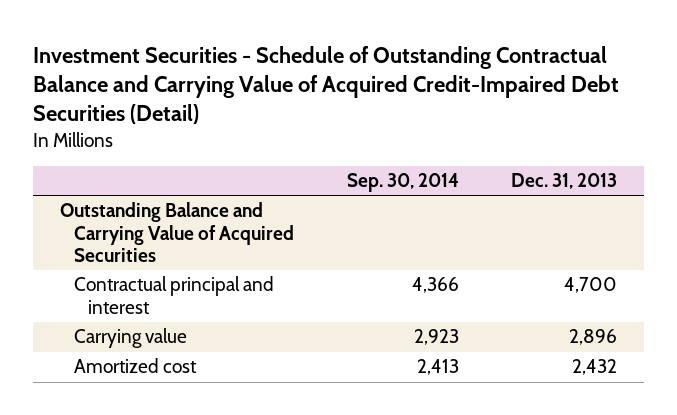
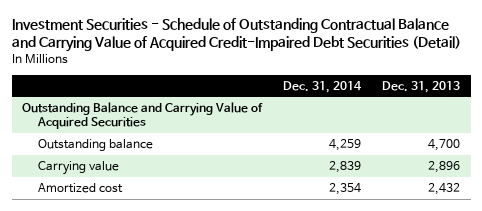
[346,173,459,193] Sep. 30, 2014 -> none
none -> [283,80,363,93] Dec. 31, 2014
[73,276,274,314] Contractual principal and interest -> [37,139,153,152] Outstanding balance

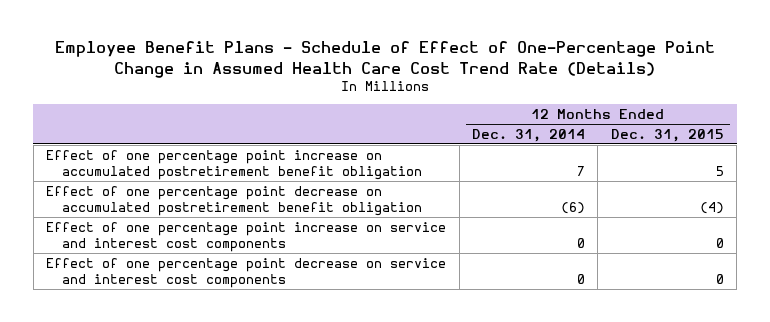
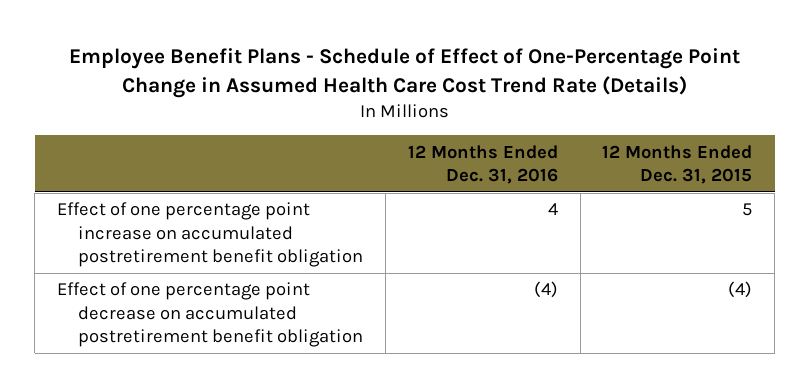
[472,128,586,142] Dec. 31, 2014 -> none
none -> [407,144,558,184] 12 Months Ended Dec. 31, 2016
[46,221,447,253] Effect of one percentage point increase on service and interest cost components -> none
[46,257,447,289] Effect of one percentage point decrease on service and interest cost components -> none

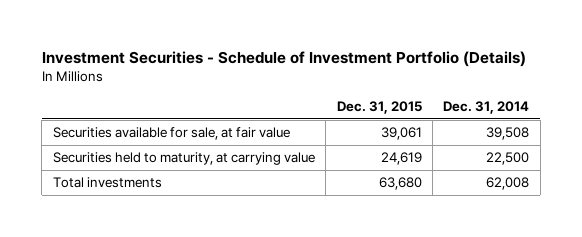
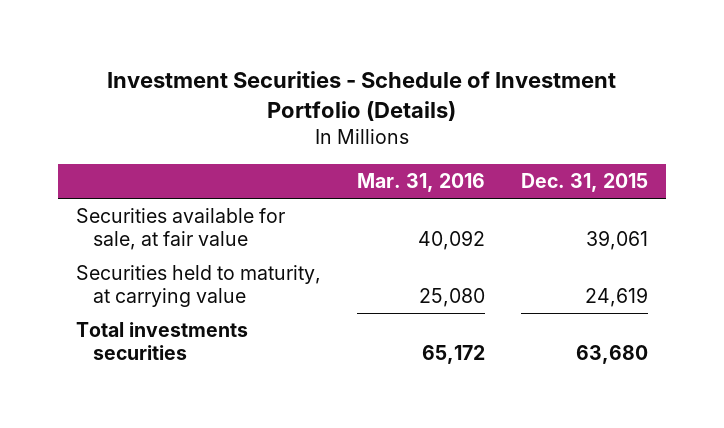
[443,101,530,115] Dec. 31, 2014 -> none
none -> [357,172,486,192] Mar. 31, 2016
[52,177,162,189] Total investments -> [76,322,249,360] Total investments securities

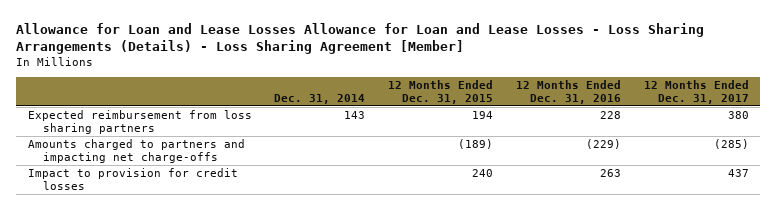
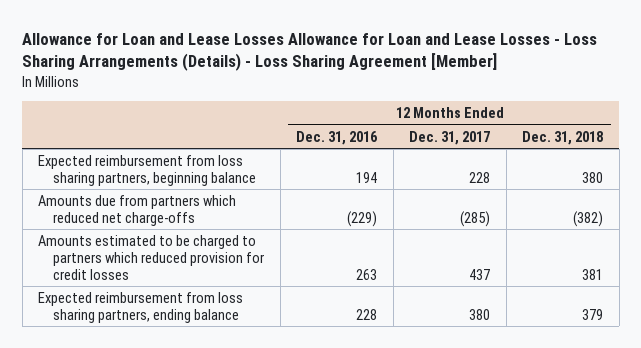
[274,93,366,104] Dec. 31, 2014 -> none
[388,79,494,104] 12 Months Ended Dec. 31, 2015 -> none
none -> [522,130,604,145] Dec. 31, 2018
[27,110,252,134] Expected reimbursement from loss sharing partners -> [38,154,257,186] Expected reimbursement from loss sharing partners, beginning balance
[599,111,621,120] 228 -> [356,171,378,183] 194
[727,111,749,120] 380 -> [469,171,491,183] 228
[27,139,245,163] Amounts charged to partners and impacting net charge-offs -> [38,194,237,226] Amounts due from partners which reduced net charge-offs
[27,168,238,190] Impact to provision for credit losses -> [38,234,265,280] Amounts estimated to be charged to partners which reduced provision for credit losses
none -> [38,291,244,323] Expected reimbursement from loss sharing partners, ending balance

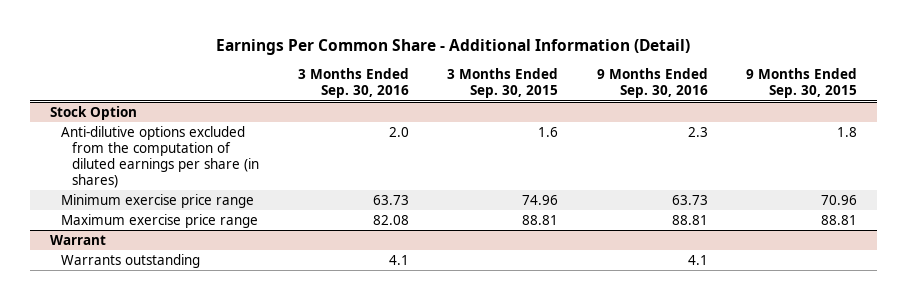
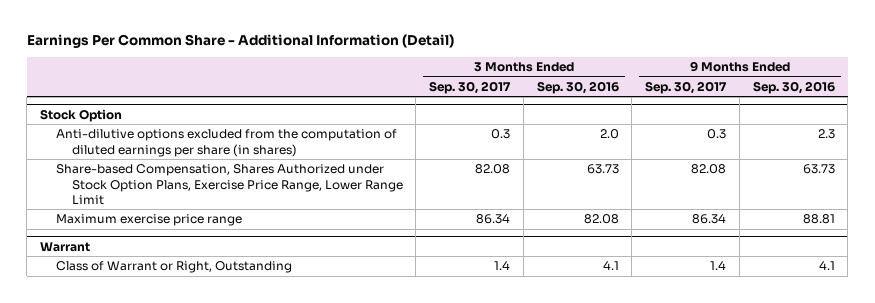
[447,68,559,99] 3 Months Ended Sep. 30, 2015 -> none
[746,68,858,99] 9 Months Ended Sep. 30, 2015 -> none
none -> [429,80,512,94] Sep. 30, 2017
none -> [645,80,728,94] Sep. 30, 2017
[60,193,254,208] Minimum exercise price range -> [55,164,403,206] Share-based Compensation, Shares Authorized under Stock Option Plans, Exercise Price Range, Lower Range Limit
[60,253,200,268] Warrants outstanding -> [55,261,292,274] Class of Warrant or Right, Outstanding

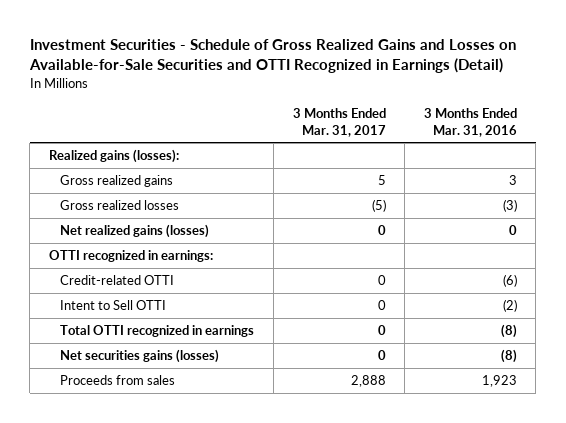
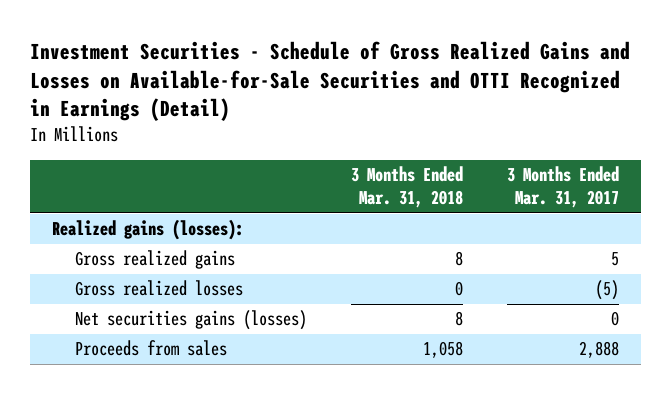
[423,108,517,137] 3 Months Ended Mar. 31, 2016 -> none
none -> [350,166,463,209] 3 Months Ended Mar. 31, 2018
[60,224,210,239] Net realized gains (losses) -> none
[48,250,213,263] OTTI recognized in earnings: -> none
[60,275,175,286] Credit-related OTTI -> none
[60,300,167,311] Intent to Sell OTTI -> none
[60,325,255,338] Total OTTI recognized in earnings -> none

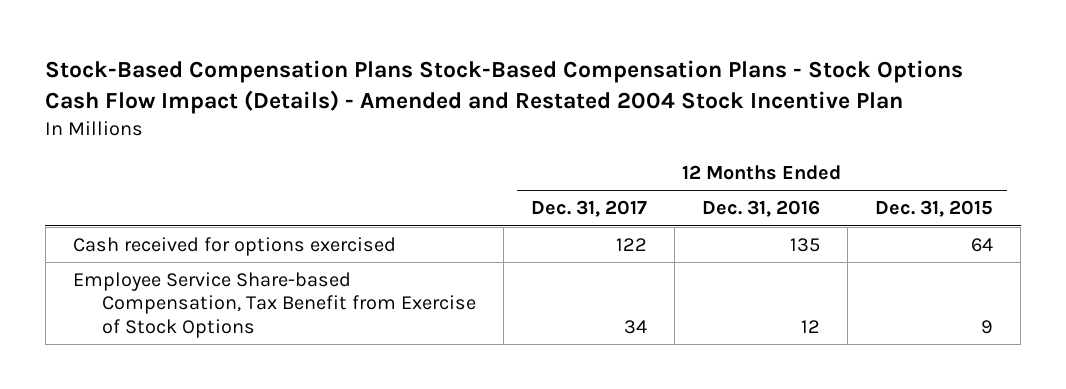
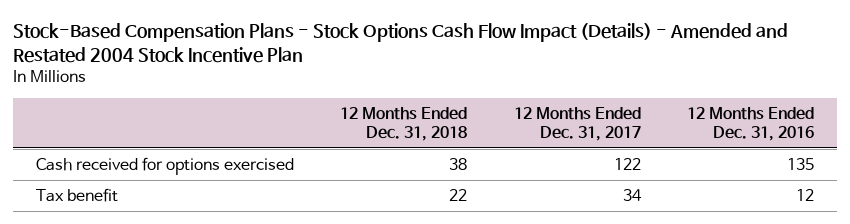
[45,59,964,114] Stock-Based Compensation Plans Stock-Based Compensation Plans - Stock Options Cash Flow Impact (Details) - Amended and Restated 2004 Stock Incentive Plan -> [12,22,788,64] Stock-Based Compensation Plans - Stock Options Cash Flow Impact (Details) - Amended and Restated 2004 Stock Incentive Plan
[875,200,994,218] Dec. 31, 2015 -> none
none -> [340,106,468,142] 12 Months Ended Dec. 31, 2018
[72,272,476,338] Employee Service Share-based Compensation, Tax Benefit from Exercise of Stock Options -> [35,187,118,202] Tax benefit

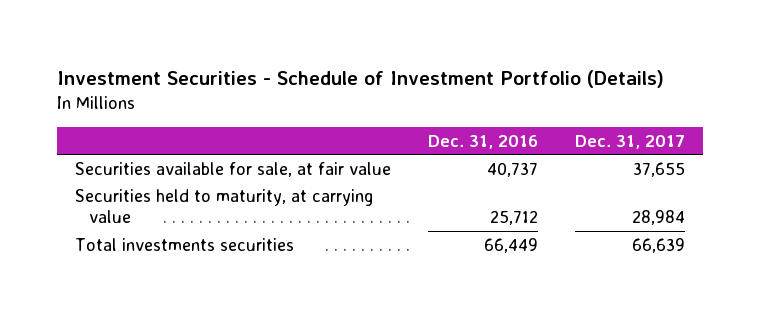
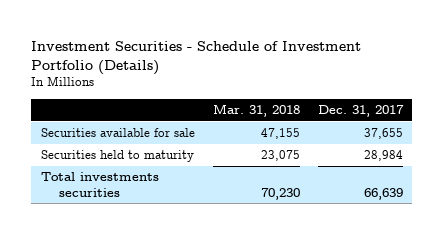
[428,134,539,149] Dec. 31, 2016 -> none
none -> [212,104,300,118] Mar. 31, 2018
[75,161,392,177] Securities available for sale, at fair value -> [40,128,195,138] Securities available for sale
[75,188,374,224] Securities held to maturity, at carrying value -> [40,150,194,163] Securities held to maturity

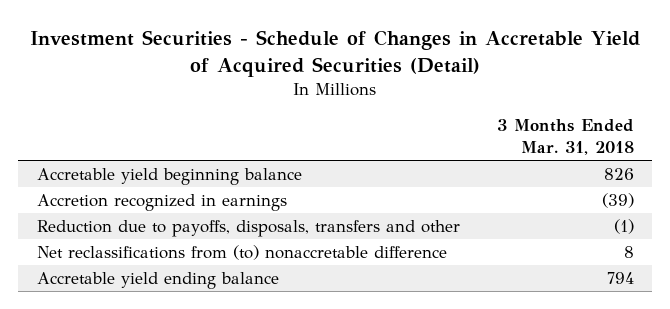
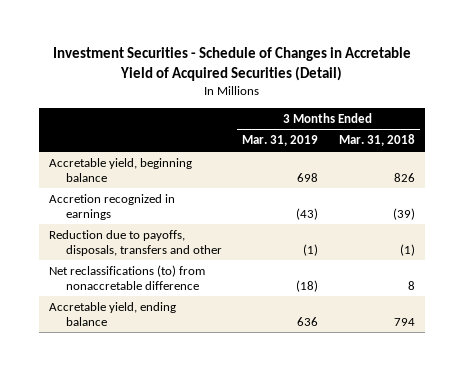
none -> [242,135,319,147] Mar. 31, 2019
[36,168,302,186] Accretable yield beginning balance -> [49,157,193,182] Accretable yield, beginning balance
[36,245,447,261] Net reclassifications from (to) nonaccretable difference -> [49,264,206,290] Net reclassifications (to) from nonaccretable difference
[36,272,279,290] Accretable yield ending balance -> [49,301,177,326] Accretable yield, ending balance

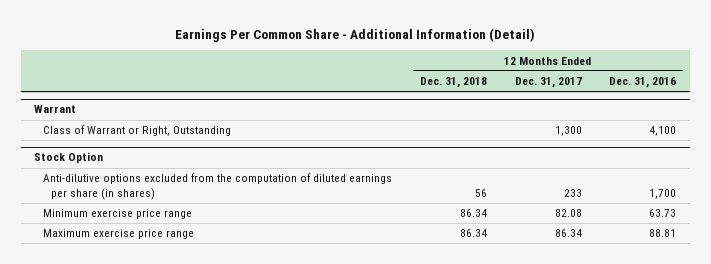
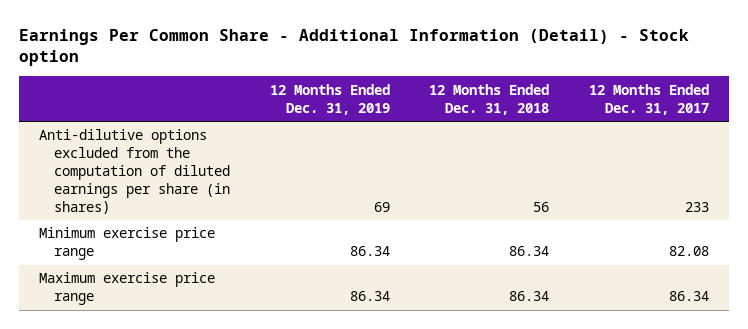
[175,27,536,42] Earnings Per Common Share - Additional Information (Detail) -> [19,28,690,67] Earnings Per Common Share - Additional Information (Detail) - Stock option
[609,77,677,89] Dec. 31, 2016 -> none
none -> [269,83,390,115] 12 Months Ended Dec. 31, 2019
[34,105,77,114] Warrant -> none
[42,125,231,137] Class of Warrant or Right, Outstanding -> none
[34,152,104,164] Stock Option -> none

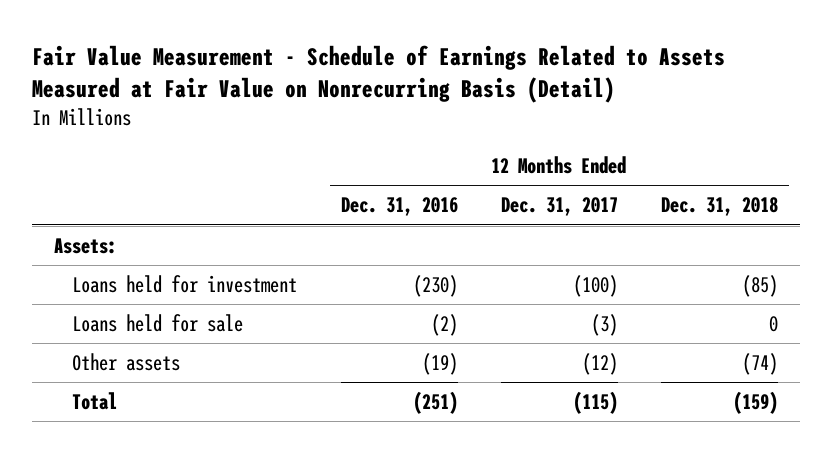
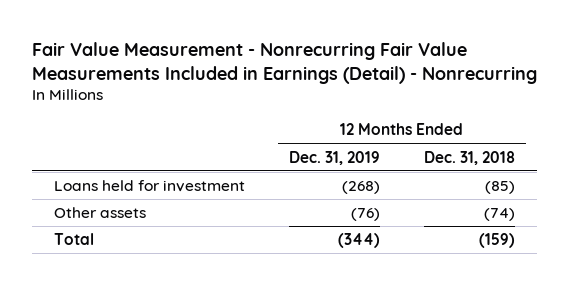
[32,44,726,103] Fair Value Measurement - Schedule of Earnings Related to Assets Measured at Fair Value on Nonrecurring Basis (Detail) -> [31,41,537,84] Fair Value Measurement - Nonrecurring Fair Value Measurements Included in Earnings (Detail) - Nonrecurring
[340,197,458,217] Dec. 31, 2016 -> none
[500,197,618,217] Dec. 31, 2017 -> none
none -> [288,150,380,165] Dec. 31, 2019
[53,237,117,254] Assets: -> none
[72,313,244,332] Loans held for sale -> none

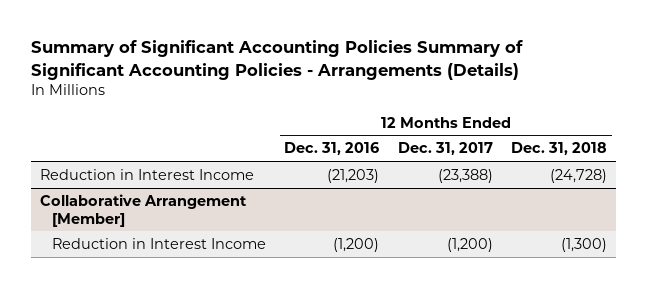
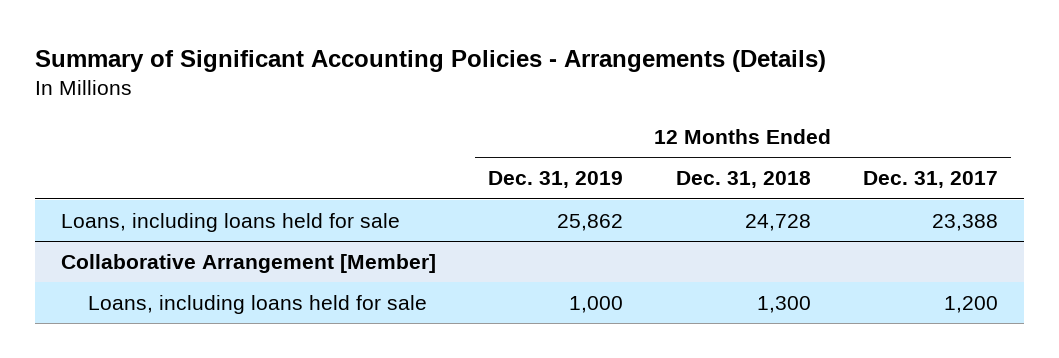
[30,40,523,80] Summary of Significant Accounting Policies Summary of Significant Accounting Policies - Arrangements (Details) -> [34,49,826,72] Summary of Significant Accounting Policies - Arrangements (Details)
[284,142,380,156] Dec. 31, 2016 -> none
none -> [488,171,624,189] Dec. 31, 2019
[39,168,254,180] Reduction in Interest Income -> none
none -> [60,212,400,232] Loans, including loans held for sale
[52,237,267,249] Reduction in Interest Income -> none
none -> [87,294,427,314] Loans, including loans held for sale

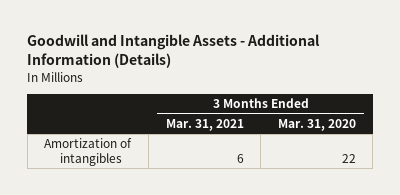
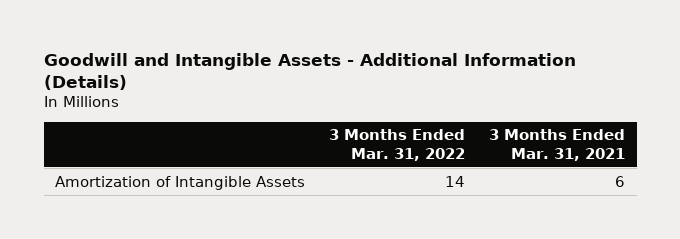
[277,119,356,132] Mar. 31, 2020 -> none
none -> [329,129,466,161] 3 Months Ended Mar. 31, 2022
[44,138,133,167] Amortization of intangibles -> [55,175,306,190] Amortization of Intangible Assets

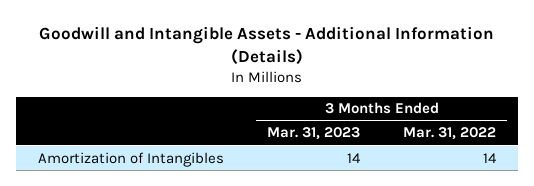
[488,129,625,161] 3 Months Ended Mar. 31, 2021 -> none
none -> [267,127,361,141] Mar. 31, 2023
[55,175,306,190] Amortization of Intangible Assets -> [37,151,224,167] Amortization of Intangibles

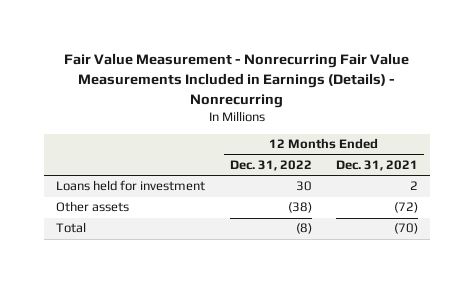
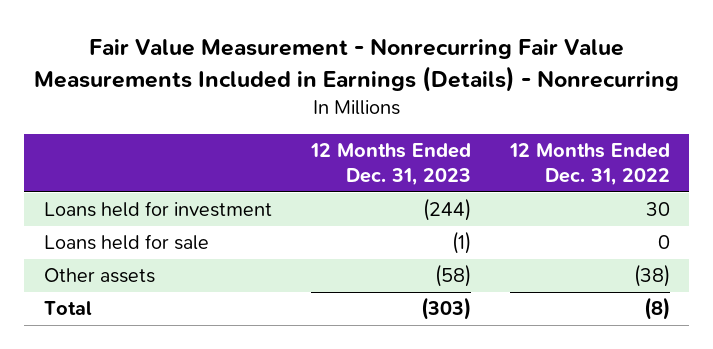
[336,160,419,172] Dec. 31, 2021 -> none
none -> [309,142,471,187] 12 Months Ended Dec. 31, 2023
none -> [43,234,209,251] Loans held for sale

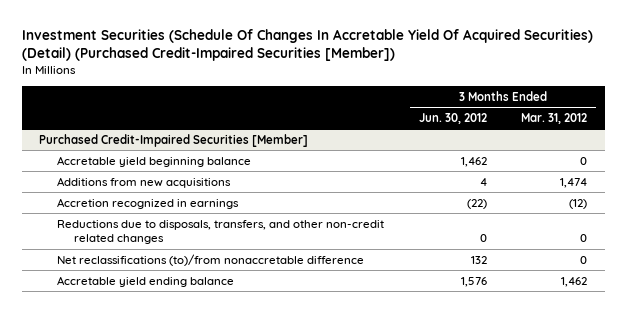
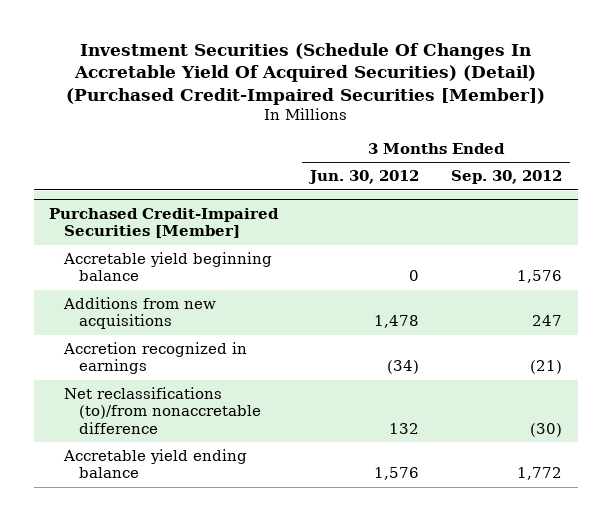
[521,112,588,124] Mar. 31, 2012 -> none
none -> [450,170,562,185] Sep. 30, 2012
[56,219,384,245] Reductions due to disposals, transfers, and other non-credit related changes -> none
[460,156,487,167] 1,462 -> [409,270,420,282] 0
[479,177,487,186] 4 -> [374,315,420,329] 1,478
[466,198,487,209] (22) -> [387,360,420,375] (34)

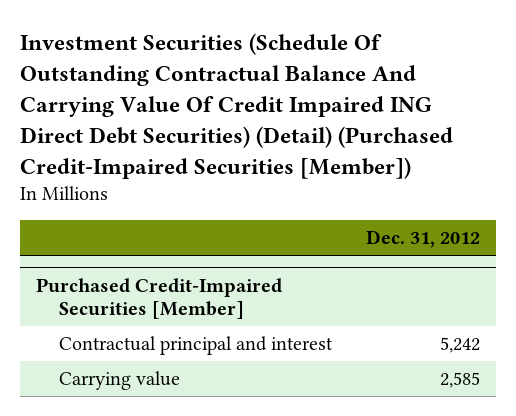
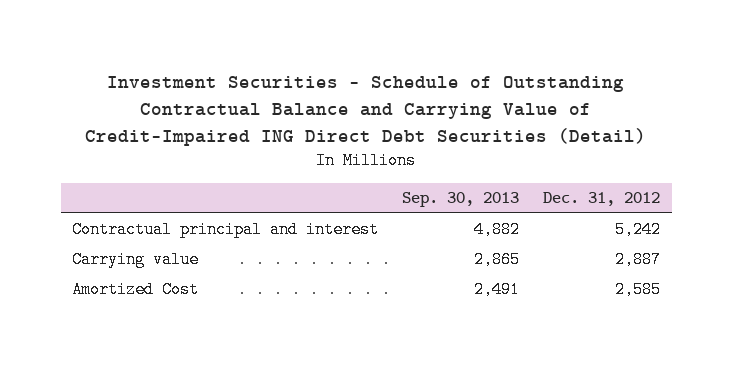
[19,33,453,179] Investment Securities (Schedule Of Outstanding Contractual Balance And Carrying Value Of Credit Impaired ING Direct Debt Securities) (Detail) (Purchased Credit-Impaired Securities [Member]) -> [85,75,647,146] Investment Securities - Schedule of Outstanding Contractual Balance and Carrying Value of Credit-Impaired ING Direct Debt Securities (Detail)
none -> [402,192,520,208] Sep. 30, 2013
[36,277,283,320] Purchased Credit-Impaired Securities [Member] -> none
[439,372,480,389] 2,585 -> [614,251,661,269] 2,887
none -> [72,281,200,299] Amortized Cost

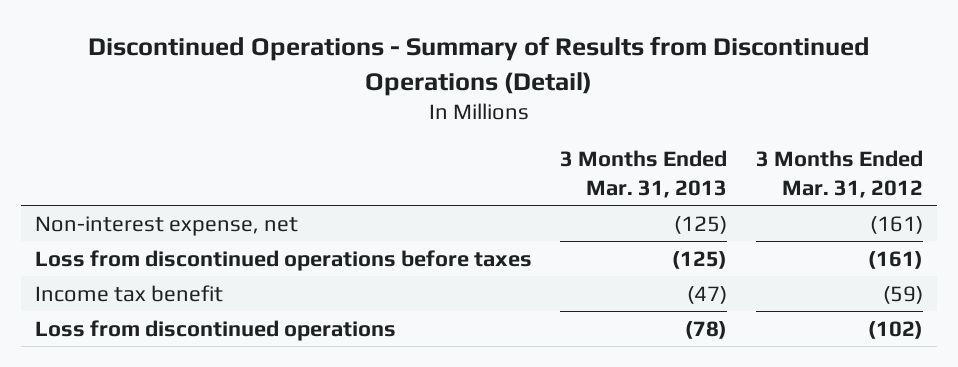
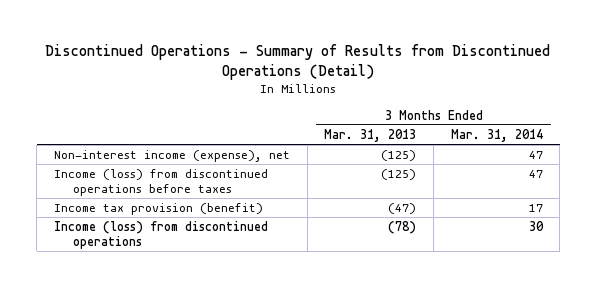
[755,150,923,198] 3 Months Ended Mar. 31, 2012 -> none
none -> [450,128,543,142] Mar. 31, 2014
[34,215,298,236] Non-interest expense, net -> [54,149,291,162] Non-interest income (expense), net
[34,249,532,271] Loss from discontinued operations before taxes -> [54,168,269,196] Income (loss) from discontinued operations before taxes
[34,284,223,302] Income tax benefit -> [54,202,264,215] Income tax provision (benefit)
[34,319,396,341] Loss from discontinued operations -> [54,220,269,249] Income (loss) from discontinued operations

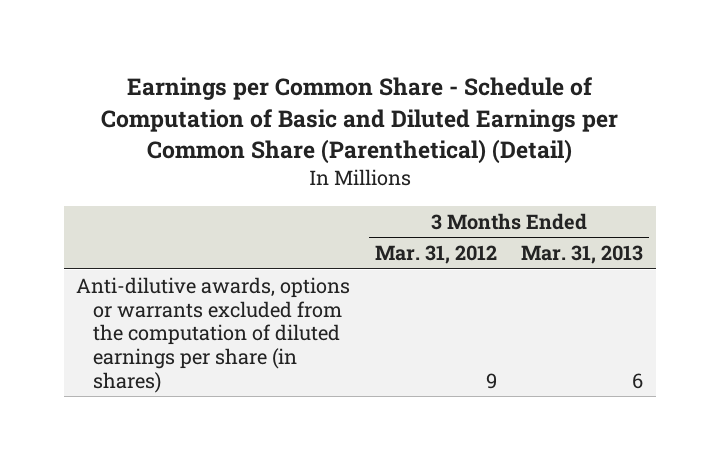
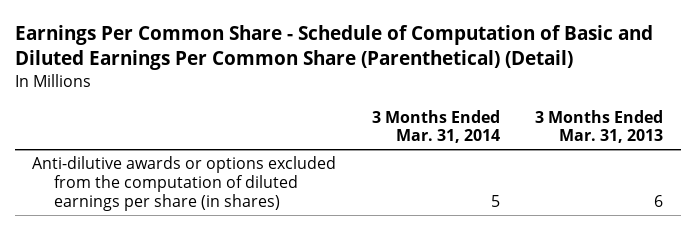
[100,77,618,165] Earnings per Common Share - Schedule of Computation of Basic and Diluted Earnings per Common Share (Parenthetical) (Detail) -> [14,24,653,71] Earnings Per Common Share - Schedule of Computation of Basic and Diluted Earnings Per Common Share (Parenthetical) (Detail)
[374,245,497,265] Mar. 31, 2012 -> none
none -> [371,109,500,144] 3 Months Ended Mar. 31, 2014
[76,277,351,393] Anti-dilutive awards, options or warrants excluded from the computation of diluted earnings per share (in shares) -> [32,156,337,212] Anti-dilutive awards or options excluded from the computation of diluted earnings per share (in shares)

